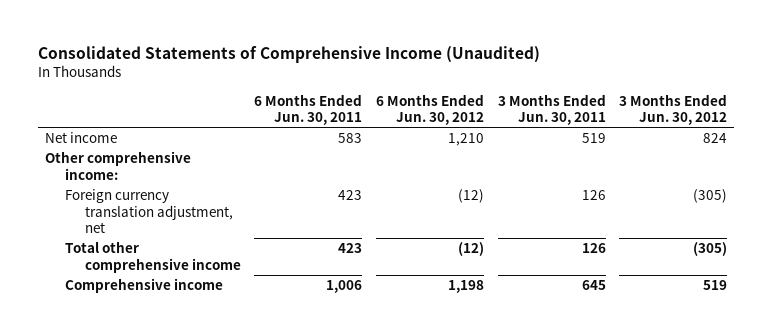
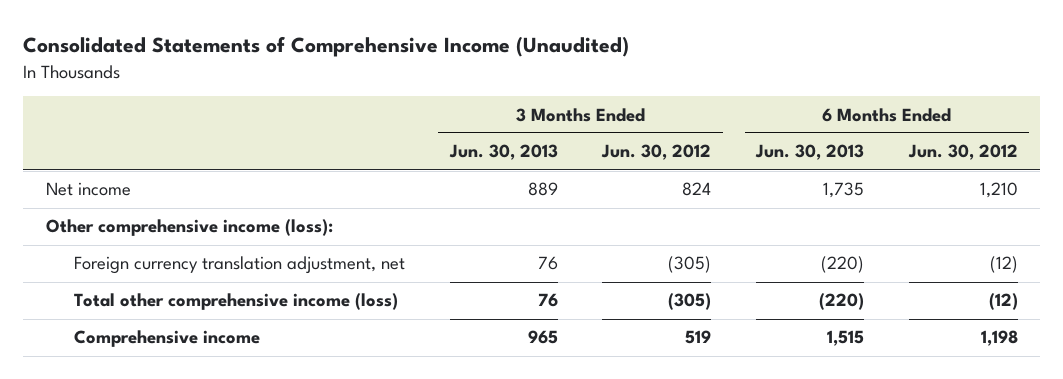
[254,93,363,126] 6 Months Ended Jun. 30, 2011 -> none
[497,93,606,126] 3 Months Ended Jun. 30, 2011 -> none
none -> [448,144,558,161] Jun. 30, 2013
none -> [755,144,865,161] Jun. 30, 2013
[44,150,191,180] Other comprehensive income: -> [45,219,333,237] Other comprehensive income (loss):
[64,240,241,273] Total other comprehensive income -> [73,293,398,311] Total other comprehensive income (loss)

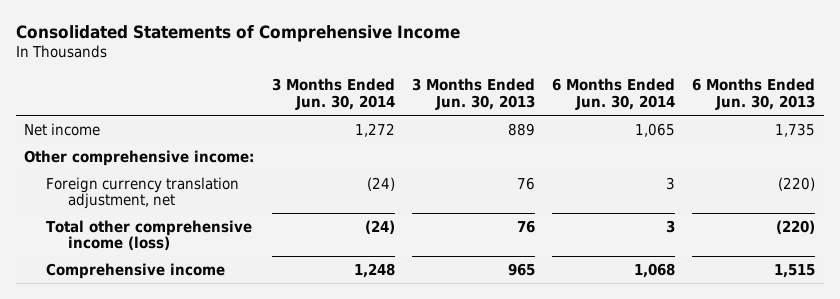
[23,36,630,58] Consolidated Statements of Comprehensive Income (Unaudited) -> [15,24,460,42] Consolidated Statements of Comprehensive Income
[601,144,712,161] Jun. 30, 2012 -> none
[907,144,1018,161] Jun. 30, 2012 -> none
none -> [271,78,395,110] 3 Months Ended Jun. 30, 2014
none -> [552,78,676,110] 6 Months Ended Jun. 30, 2014
[45,219,333,237] Other comprehensive income (loss): -> [24,149,255,166] Other comprehensive income:

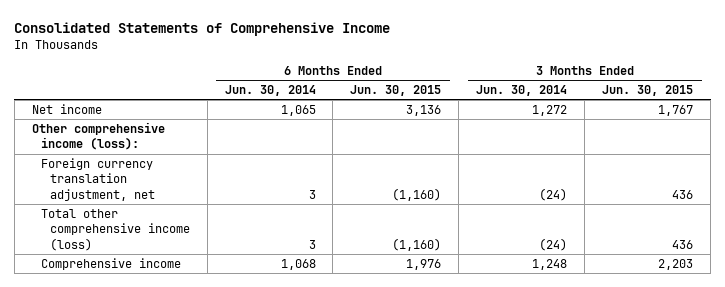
[411,78,535,110] 3 Months Ended Jun. 30, 2013 -> none
[692,78,816,110] 6 Months Ended Jun. 30, 2013 -> none
none -> [350,85,442,97] Jun. 30, 2015
none -> [602,85,694,97] Jun. 30, 2015
[24,149,255,166] Other comprehensive income: -> [31,121,165,151] Other comprehensive income (loss):

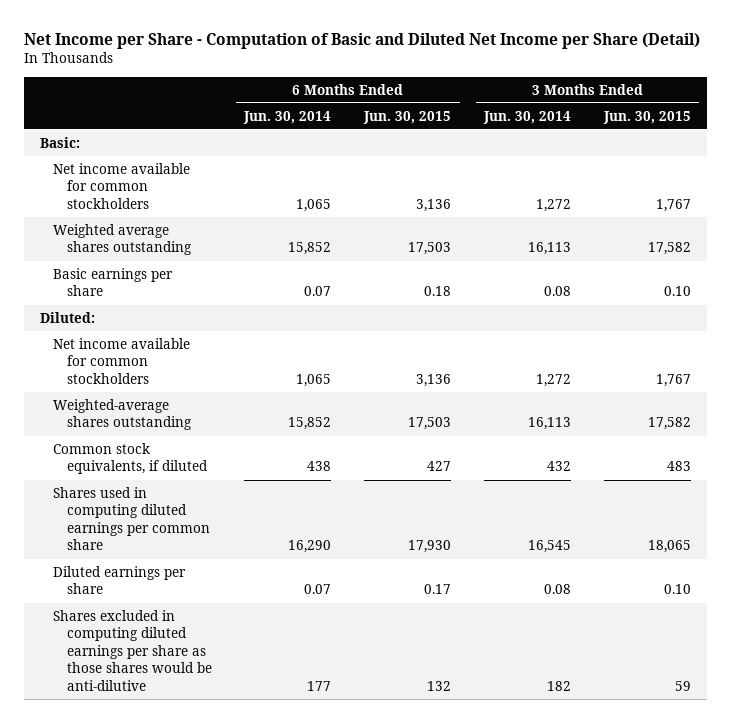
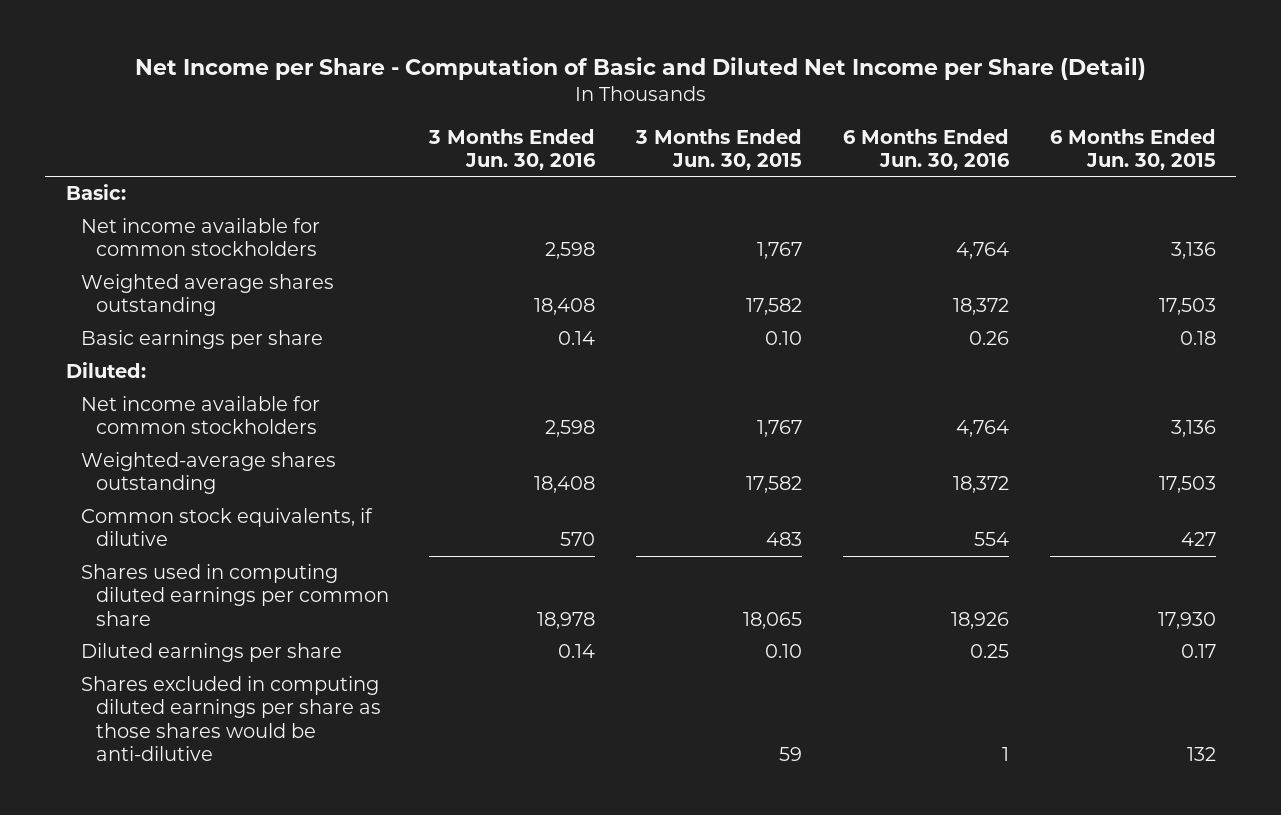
[243,110,332,124] Jun. 30, 2014 -> none
[483,110,572,124] Jun. 30, 2014 -> none
none -> [428,128,597,170] 3 Months Ended Jun. 30, 2016
none -> [843,128,1011,170] 6 Months Ended Jun. 30, 2016
[53,442,208,475] Common stock equivalents, if diluted -> [80,508,373,547] Common stock equivalents, if dilutive

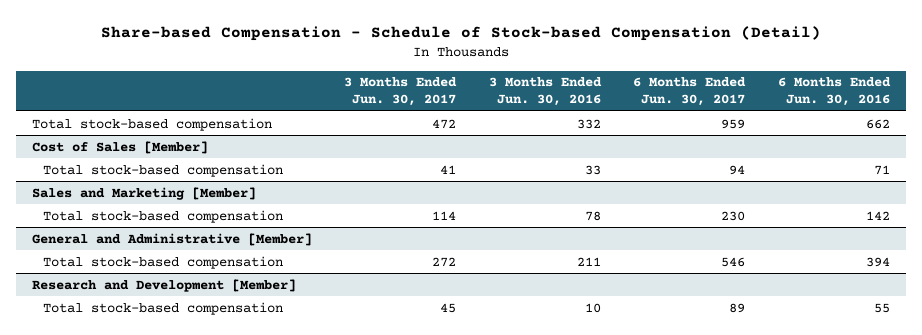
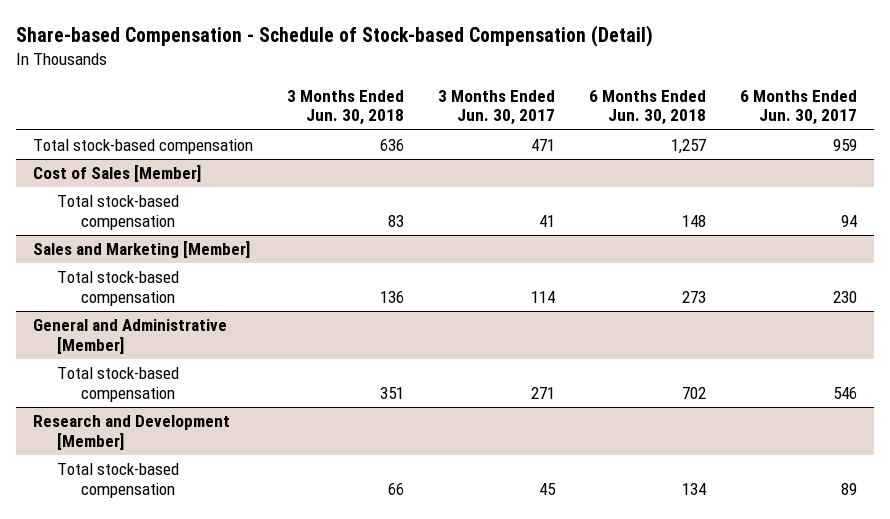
[488,77,602,107] 3 Months Ended Jun. 30, 2016 -> none
[777,77,891,107] 6 Months Ended Jun. 30, 2016 -> none
none -> [287,89,405,126] 3 Months Ended Jun. 30, 2018
none -> [589,89,707,126] 6 Months Ended Jun. 30, 2018
[432,118,457,129] 472 -> [531,139,556,152] 471
[432,256,457,267] 272 -> [531,386,556,399] 271

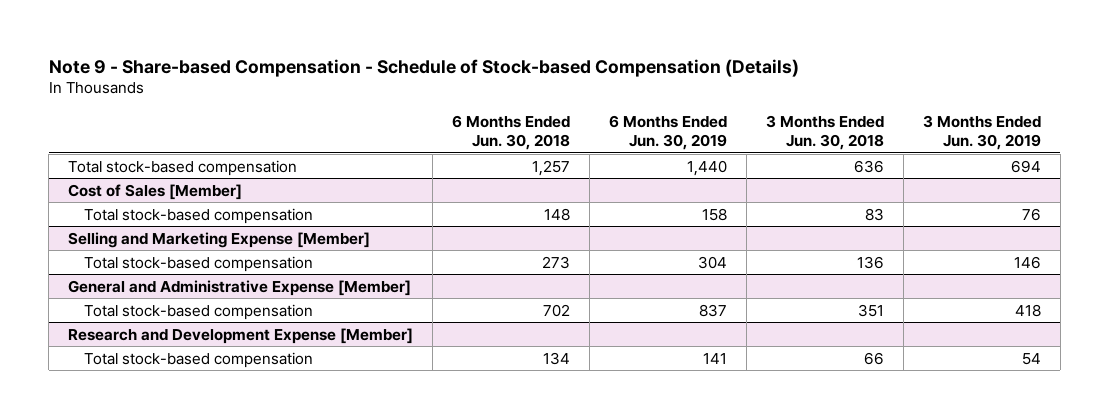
[16,25,654,48] Share-based Compensation - Schedule of Stock-based Compensation (Detail) -> [48,58,799,77] Note 9 - Share-based Compensation - Schedule of Stock-based Compensation (Details)
[438,89,556,126] 3 Months Ended Jun. 30, 2017 -> none
[740,89,858,126] 6 Months Ended Jun. 30, 2017 -> none
none -> [609,114,728,151] 6 Months Ended Jun. 30, 2019
none -> [922,114,1041,151] 3 Months Ended Jun. 30, 2019
[33,241,251,259] Sales and Marketing [Member] -> [68,231,371,248] Selling and Marketing Expense [Member]
[33,319,228,354] General and Administrative [Member] -> [68,279,412,296] General and Administrative Expense [Member]
[33,415,231,450] Research and Development [Member] -> [68,327,414,344] Research and Development Expense [Member]

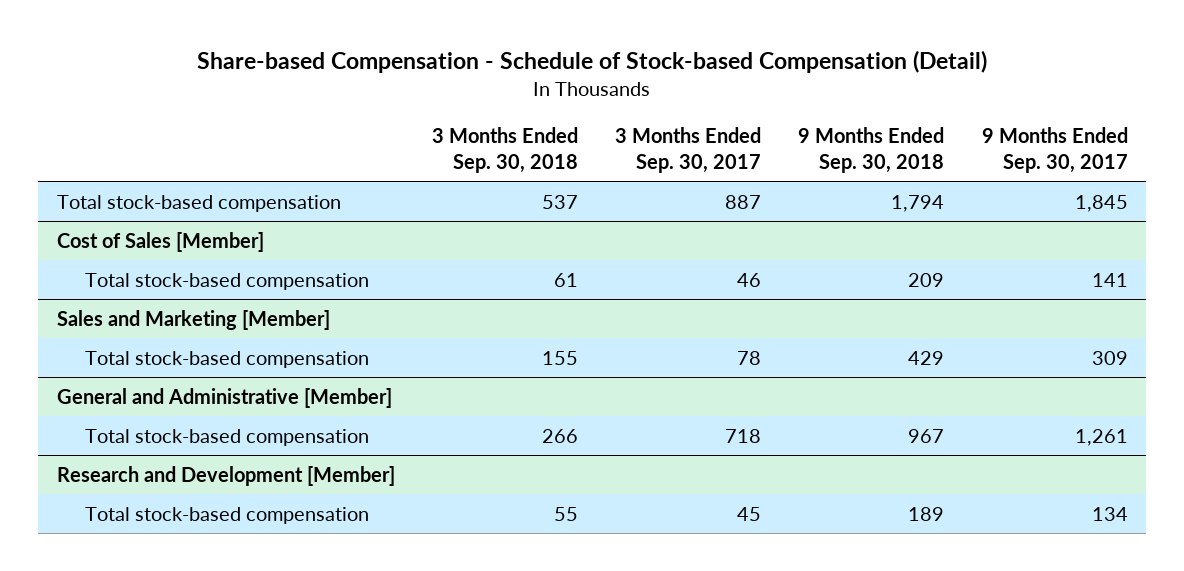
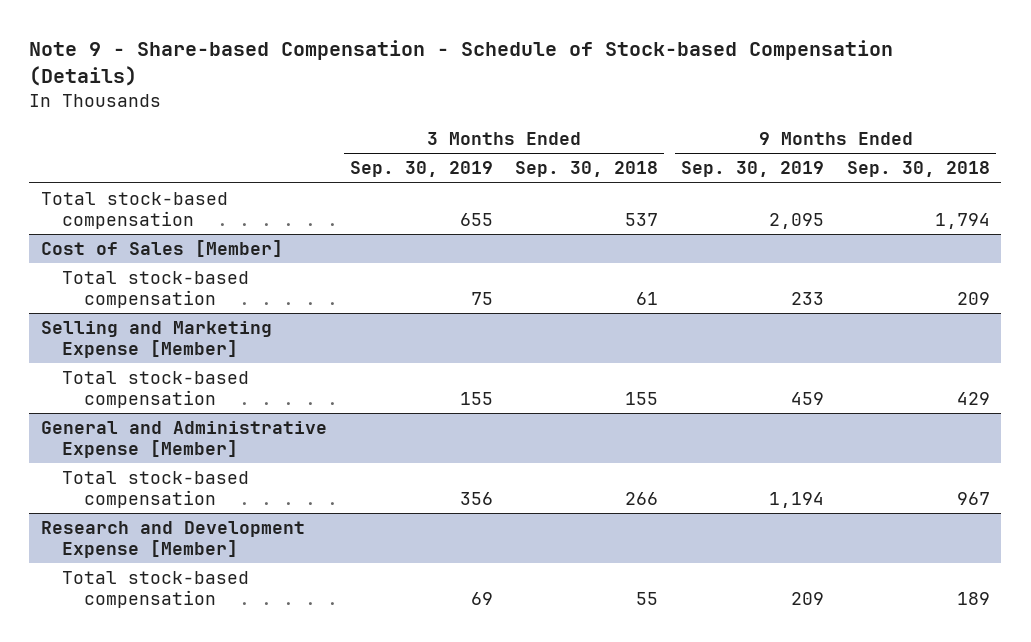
[197,50,988,74] Share-based Compensation - Schedule of Stock-based Compensation (Detail) -> [29,40,894,87] Note 9 - Share-based Compensation - Schedule of Stock-based Compensation (Details)
[615,127,762,174] 3 Months Ended Sep. 30, 2017 -> none
[981,127,1128,174] 9 Months Ended Sep. 30, 2017 -> none
none -> [349,161,493,178] Sep. 30, 2019
none -> [681,161,825,178] Sep. 30, 2019
[56,309,330,330] Sales and Marketing [Member] -> [40,321,272,358] Selling and Marketing Expense [Member]
[56,387,392,408] General and Administrative [Member] -> [40,421,327,458] General and Administrative Expense [Member]
[56,465,395,486] Research and Development [Member] -> [40,521,305,558] Research and Development Expense [Member]

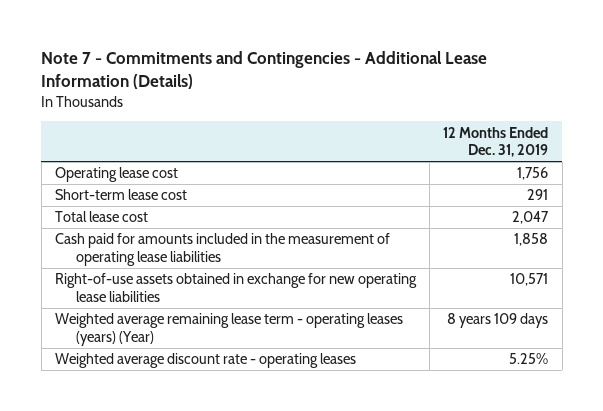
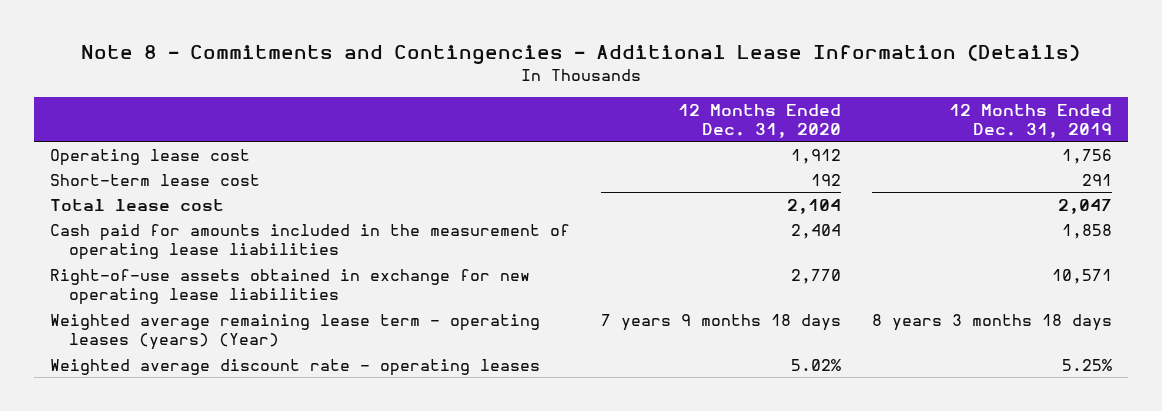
[41,51,488,89] Note 7 - Commitments and Contingencies - Additional Lease Information (Details) -> [81,44,1081,65] Note 8 - Commitments and Contingencies - Additional Lease Information (Details)
none -> [678,103,842,138] 12 Months Ended Dec. 31, 2020
[447,313,549,329] 8 years 109 days -> [872,313,1113,331] 8 years 3 months 18 days

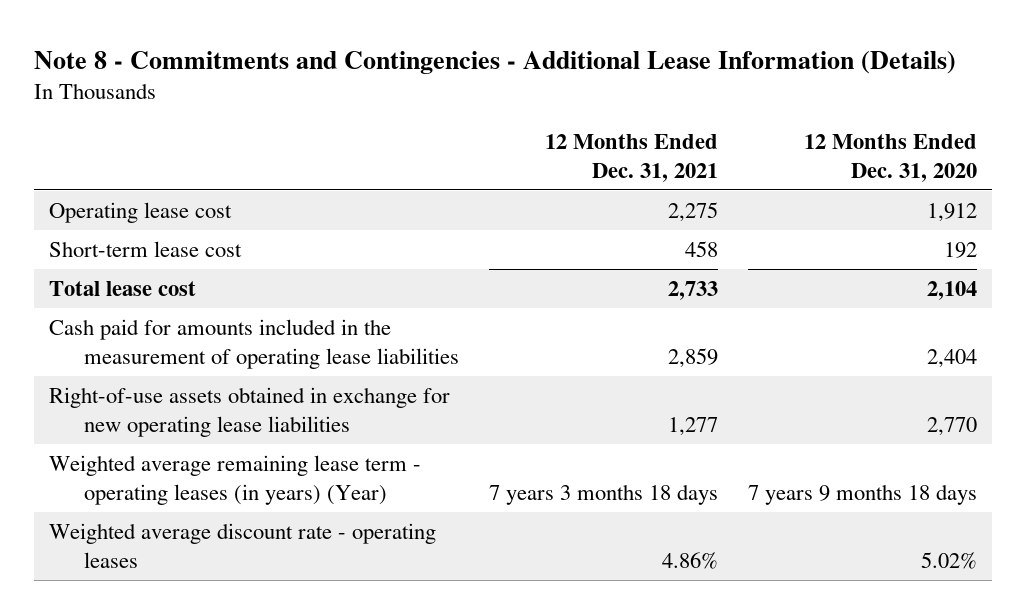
[949,103,1113,138] 12 Months Ended Dec. 31, 2019 -> none
none -> [544,133,718,182] 12 Months Ended Dec. 31, 2021
[49,313,540,351] Weighted average remaining lease term - operating leases (years) (Year) -> [48,454,421,506] Weighted average remaining lease term - operating leases (in years) (Year)

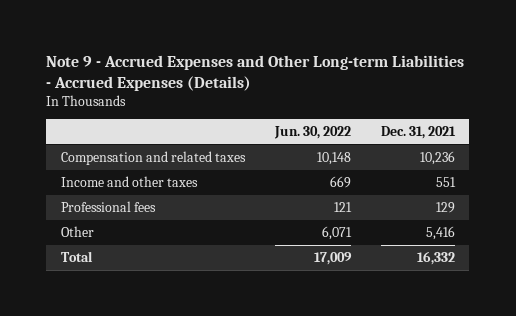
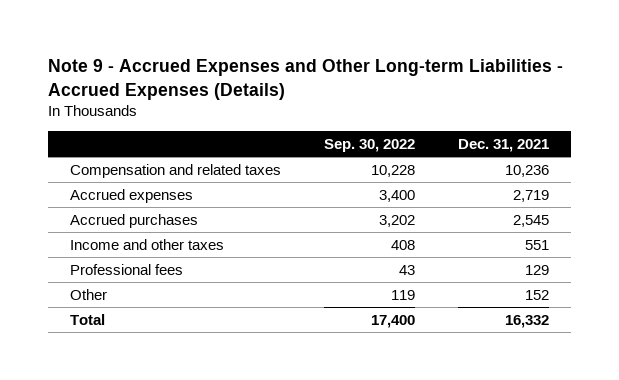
[273,125,351,139] Jun. 30, 2022 -> none
none -> [324,138,416,152] Sep. 30, 2022
none -> [70,188,194,203] Accrued expenses
none -> [70,213,199,228] Accrued purchases
[425,225,455,240] 5,416 -> [525,289,550,300] 152

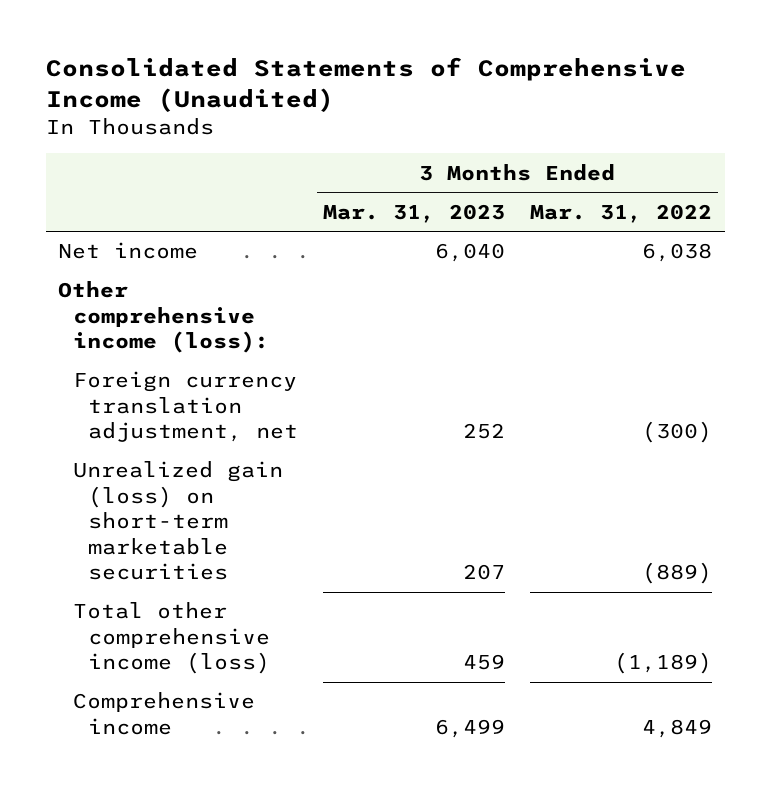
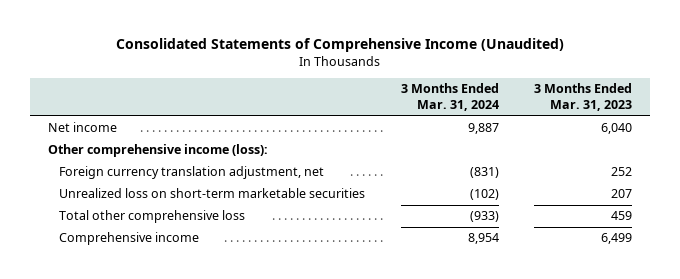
[530,203,713,223] Mar. 31, 2022 -> none
none -> [400,83,499,112] 3 Months Ended Mar. 31, 2024
[72,461,283,581] Unrealized gain (loss) on short-term marketable securities -> [59,188,366,199] Unrealized loss on short-term marketable securities
[72,602,270,675] Total other comprehensive income (loss) -> [59,210,246,224] Total other comprehensive loss

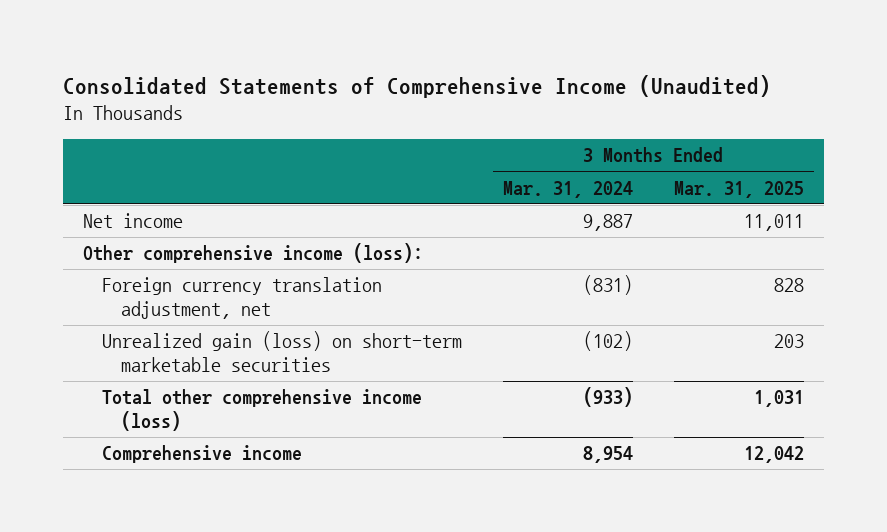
[534,83,633,112] 3 Months Ended Mar. 31, 2023 -> none
none -> [673,180,804,198] Mar. 31, 2025
[59,188,366,199] Unrealized loss on short-term marketable securities -> [102,331,463,372] Unrealized gain (loss) on short-term marketable securities
[59,210,246,224] Total other comprehensive loss -> [102,389,423,431] Total other comprehensive income (loss)

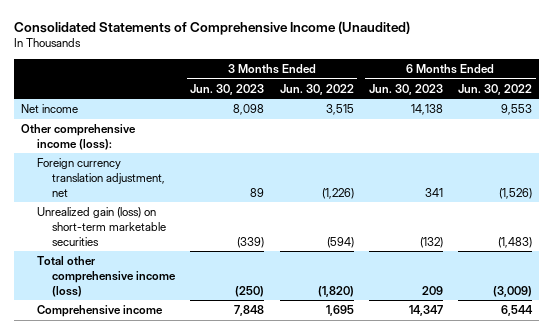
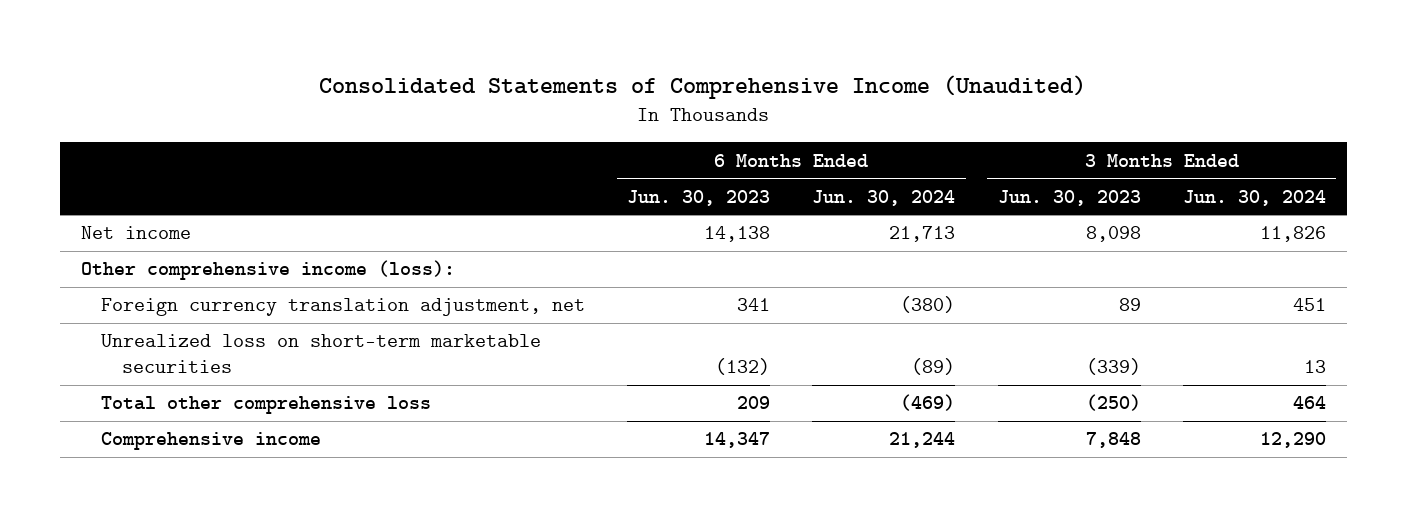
[279,83,354,95] Jun. 30, 2022 -> none
[457,83,532,95] Jun. 30, 2022 -> none
none -> [812,189,956,206] Jun. 30, 2024
none -> [1182,189,1326,206] Jun. 30, 2024
[36,207,167,246] Unrealized gain (loss) on short-term marketable securities -> [101,334,542,374] Unrealized loss on short-term marketable securities
[36,256,177,297] Total other comprehensive income (loss) -> [101,396,432,415] Total other comprehensive loss

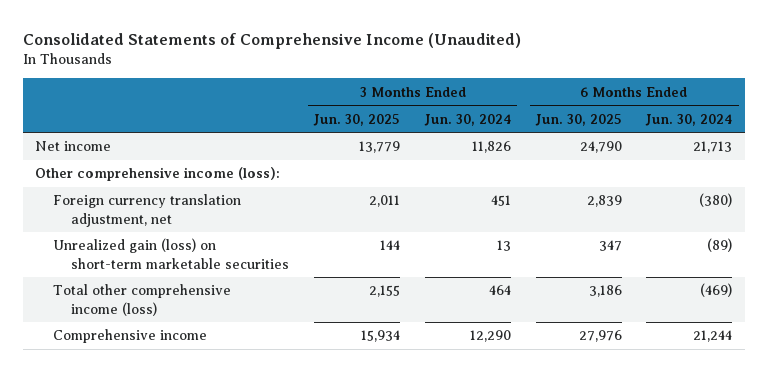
[627,189,771,206] Jun. 30, 2023 -> none
[997,189,1141,206] Jun. 30, 2023 -> none
none -> [313,113,401,126] Jun. 30, 2025
none -> [534,113,622,126] Jun. 30, 2025
[101,334,542,374] Unrealized loss on short-term marketable securities -> [53,238,290,269] Unrealized gain (loss) on short-term marketable securities
[101,396,432,415] Total other comprehensive loss -> [53,284,232,316] Total other comprehensive income (loss)

